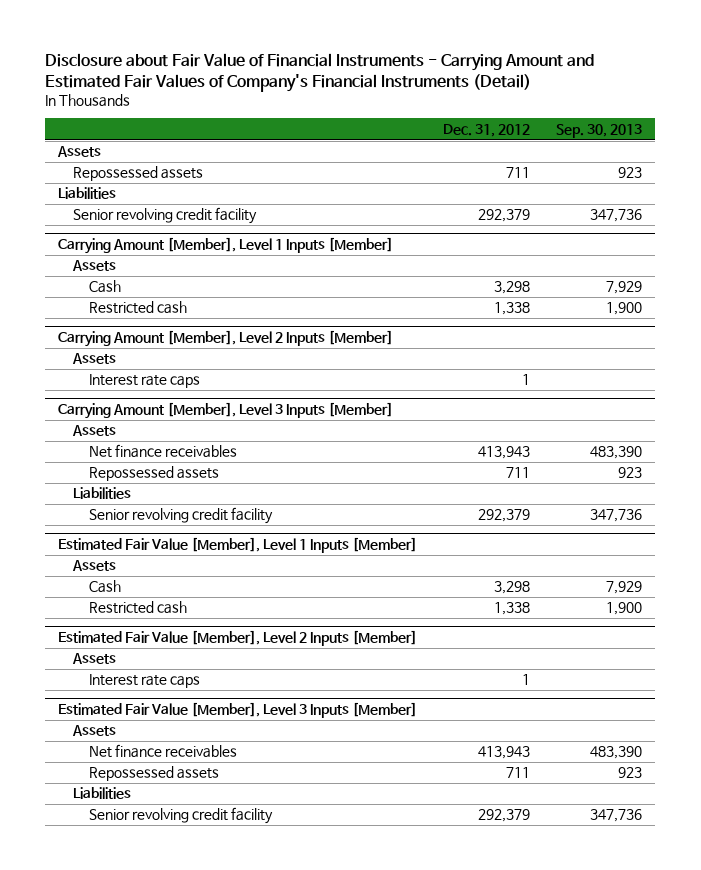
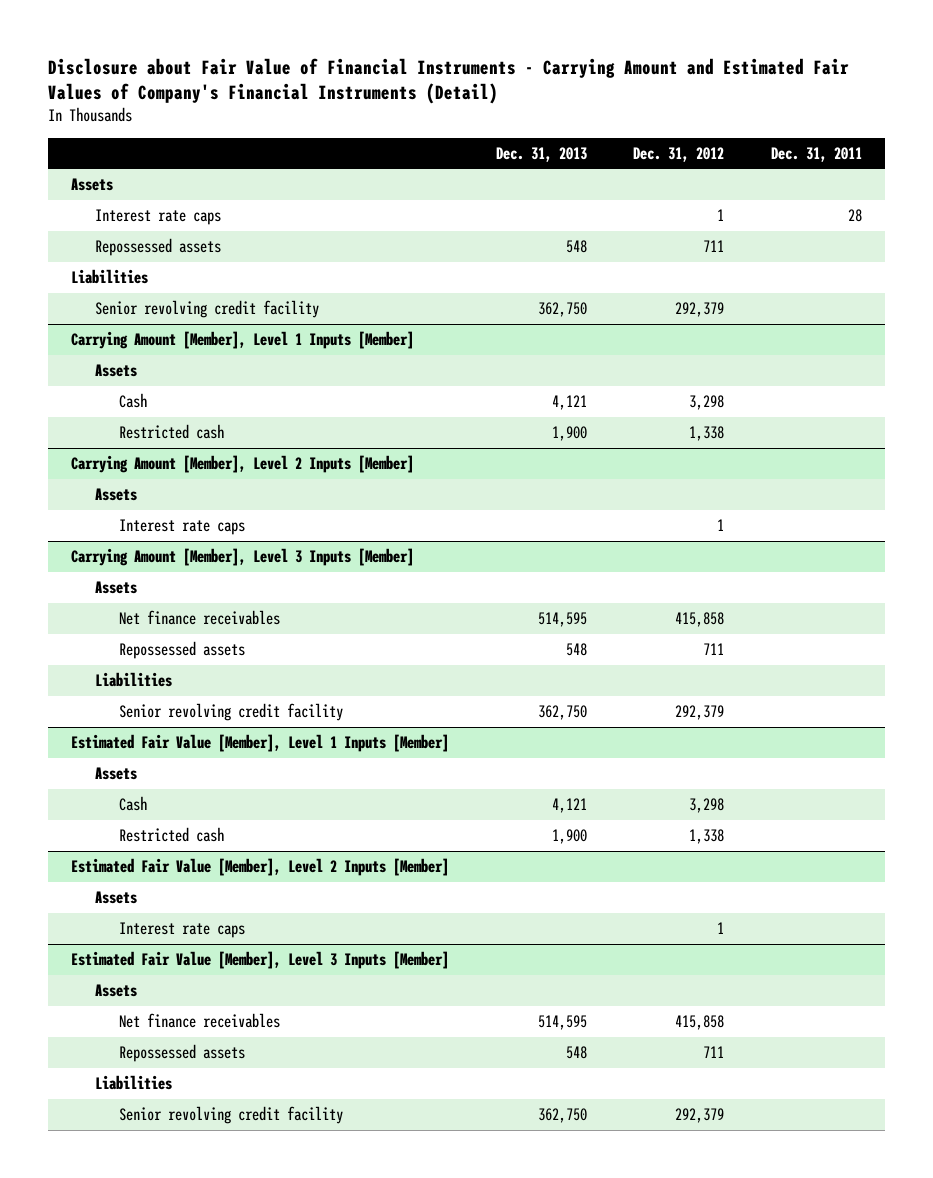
[556,123,643,138] Sep. 30, 2013 -> none
none -> [495,146,587,162] Dec. 31, 2013
none -> [770,146,862,162] Dec. 31, 2011
none -> [95,209,222,226] Interest rate caps
[478,446,531,460] 413,943 -> [675,612,725,628] 415,858
[478,746,531,760] 413,943 -> [675,1015,725,1031] 415,858

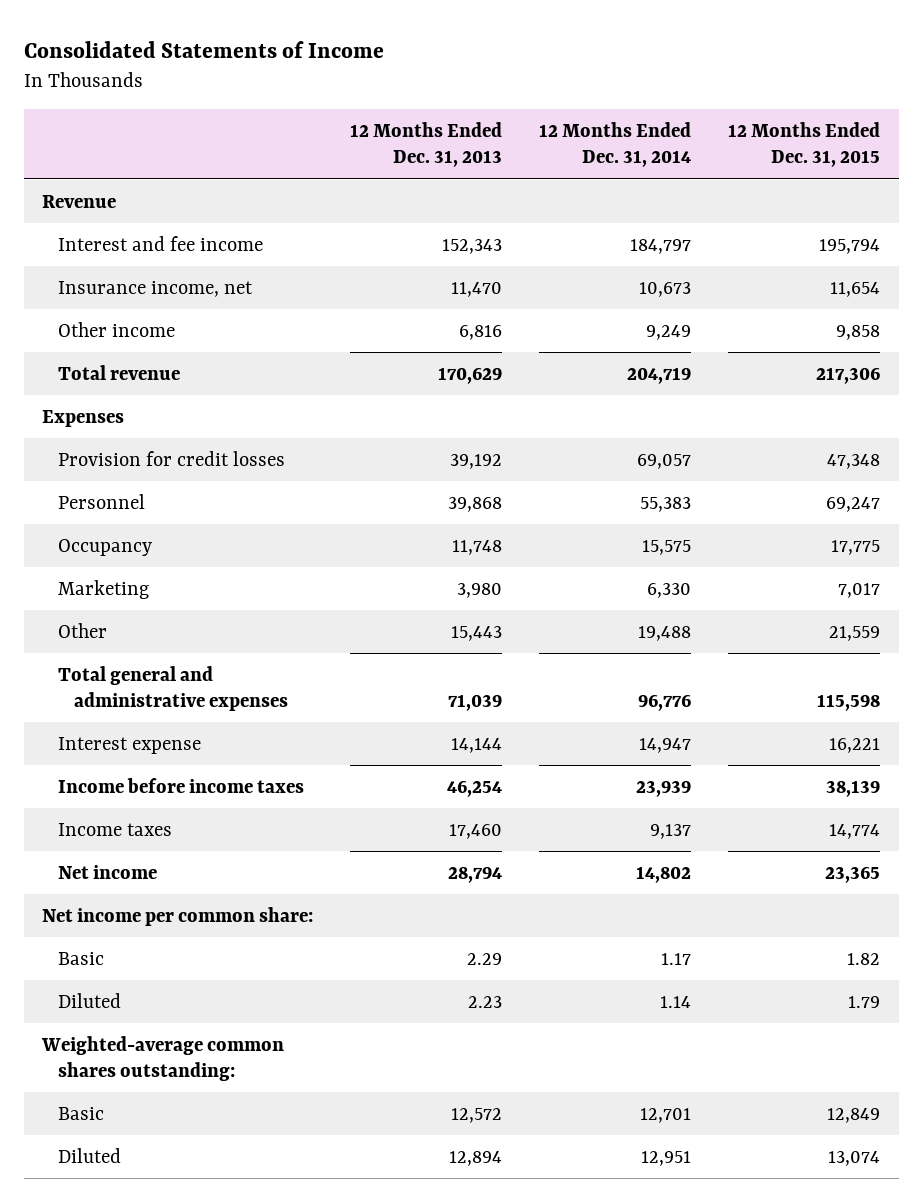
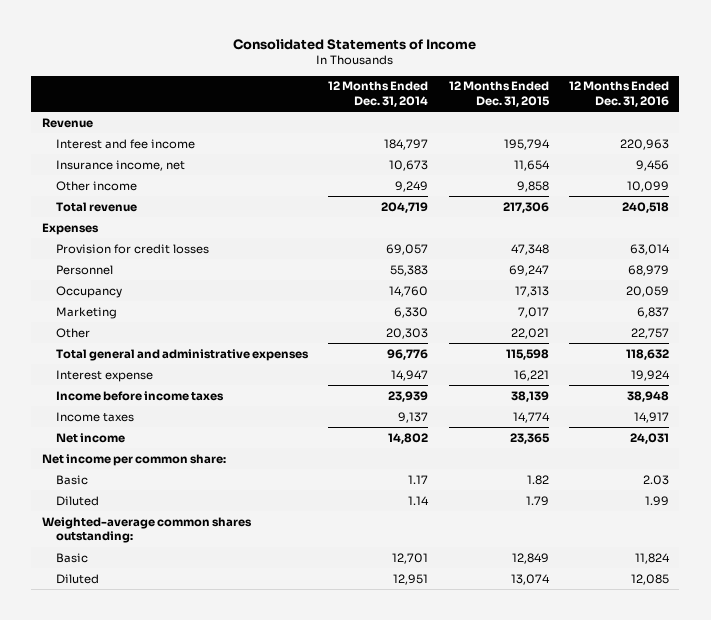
[350,122,503,168] 12 Months Ended Dec. 31, 2013 -> none
none -> [569,81,670,107] 12 Months Ended Dec. 31, 2016
[642,539,692,555] 15,575 -> [389,285,429,297] 14,760
[831,539,881,555] 17,775 -> [514,285,549,297] 17,313
[638,625,692,641] 19,488 -> [386,327,429,339] 20,303
[829,625,881,641] 21,559 -> [510,327,549,339] 22,021

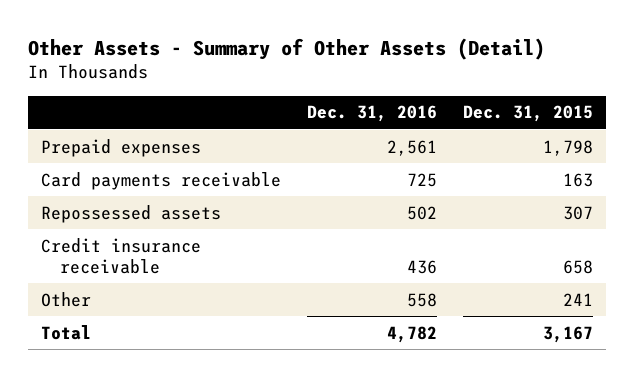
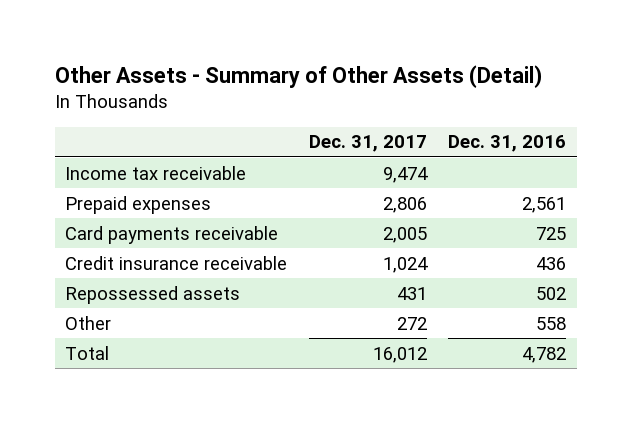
[463,105,594,123] Dec. 31, 2015 -> none
none -> [308,135,427,153] Dec. 31, 2017
none -> [65,165,247,180] Income tax receivable
[41,204,222,223] Repossessed assets -> [65,285,241,304] Repossessed assets

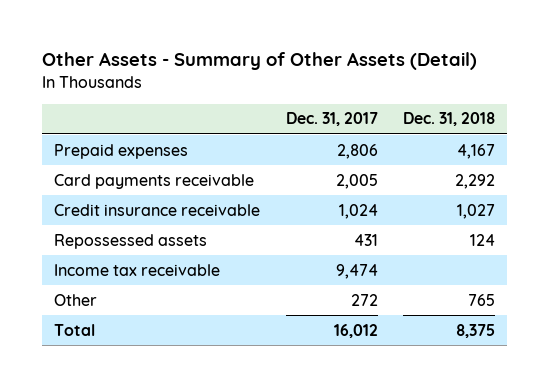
[448,135,567,153] Dec. 31, 2016 -> none
none -> [402,112,495,127] Dec. 31, 2018
[65,165,247,180] Income tax receivable -> [54,263,221,276] Income tax receivable

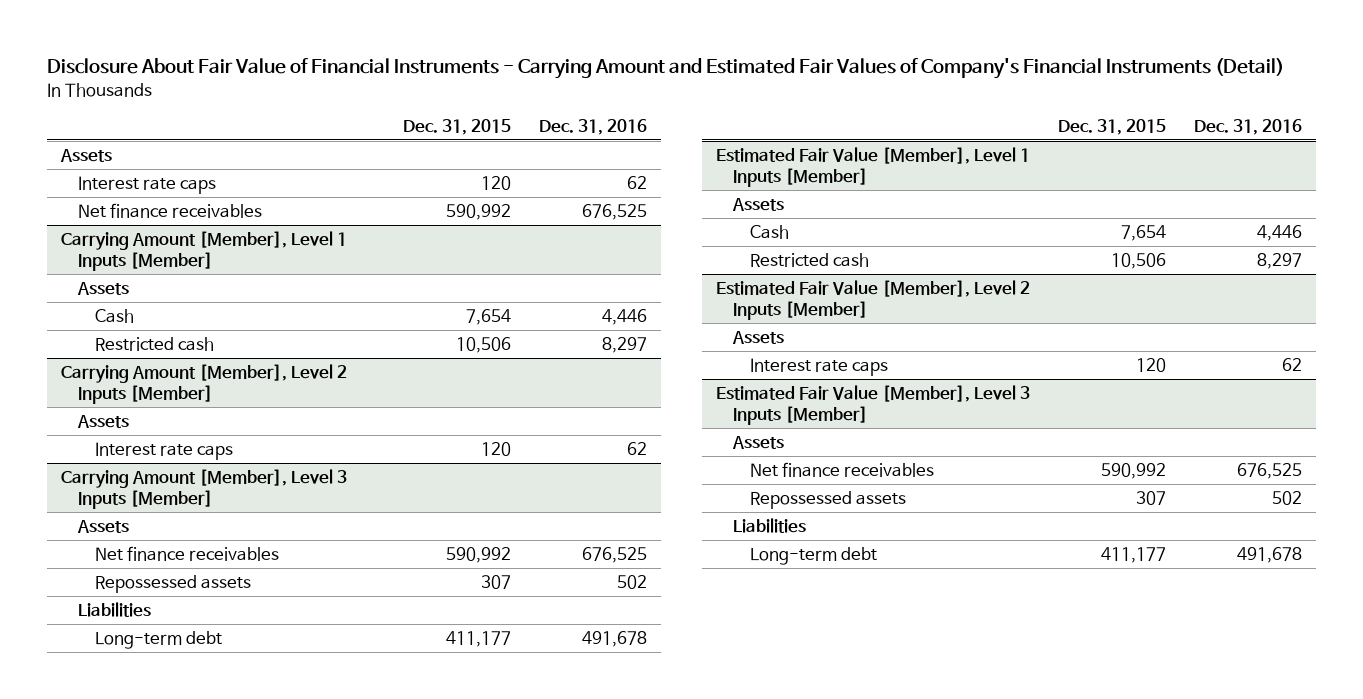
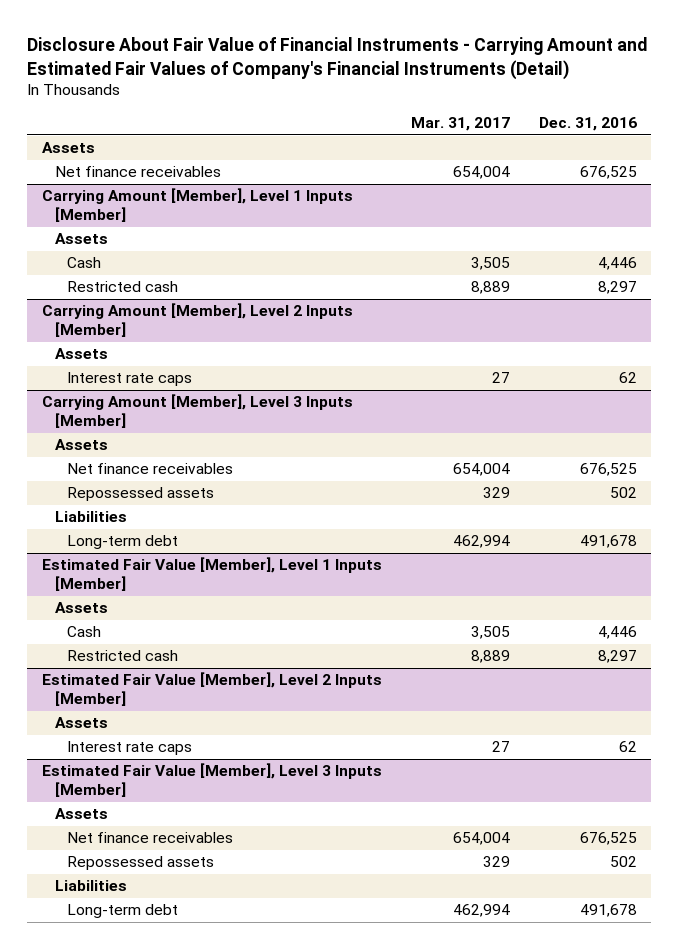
[403,118,512,135] Dec. 31, 2015 -> none
none -> [410,117,510,132] Mar. 31, 2017
[78,175,217,194] Interest rate caps -> none

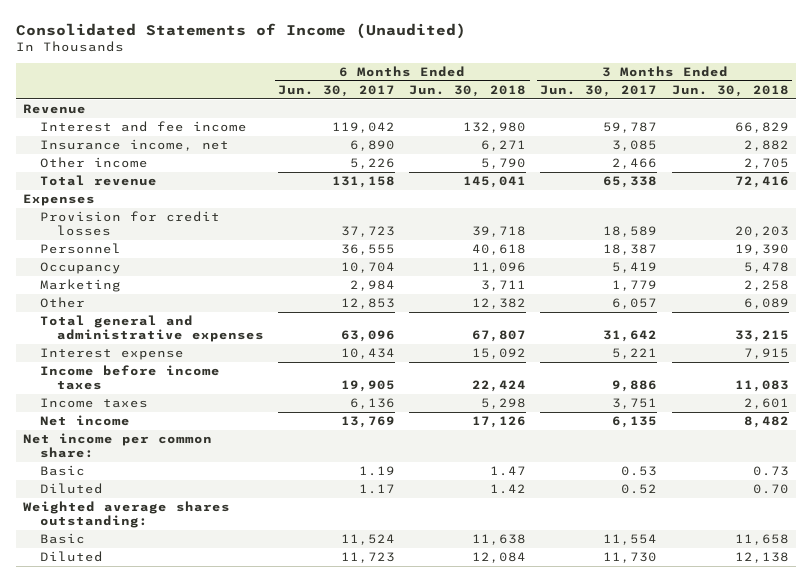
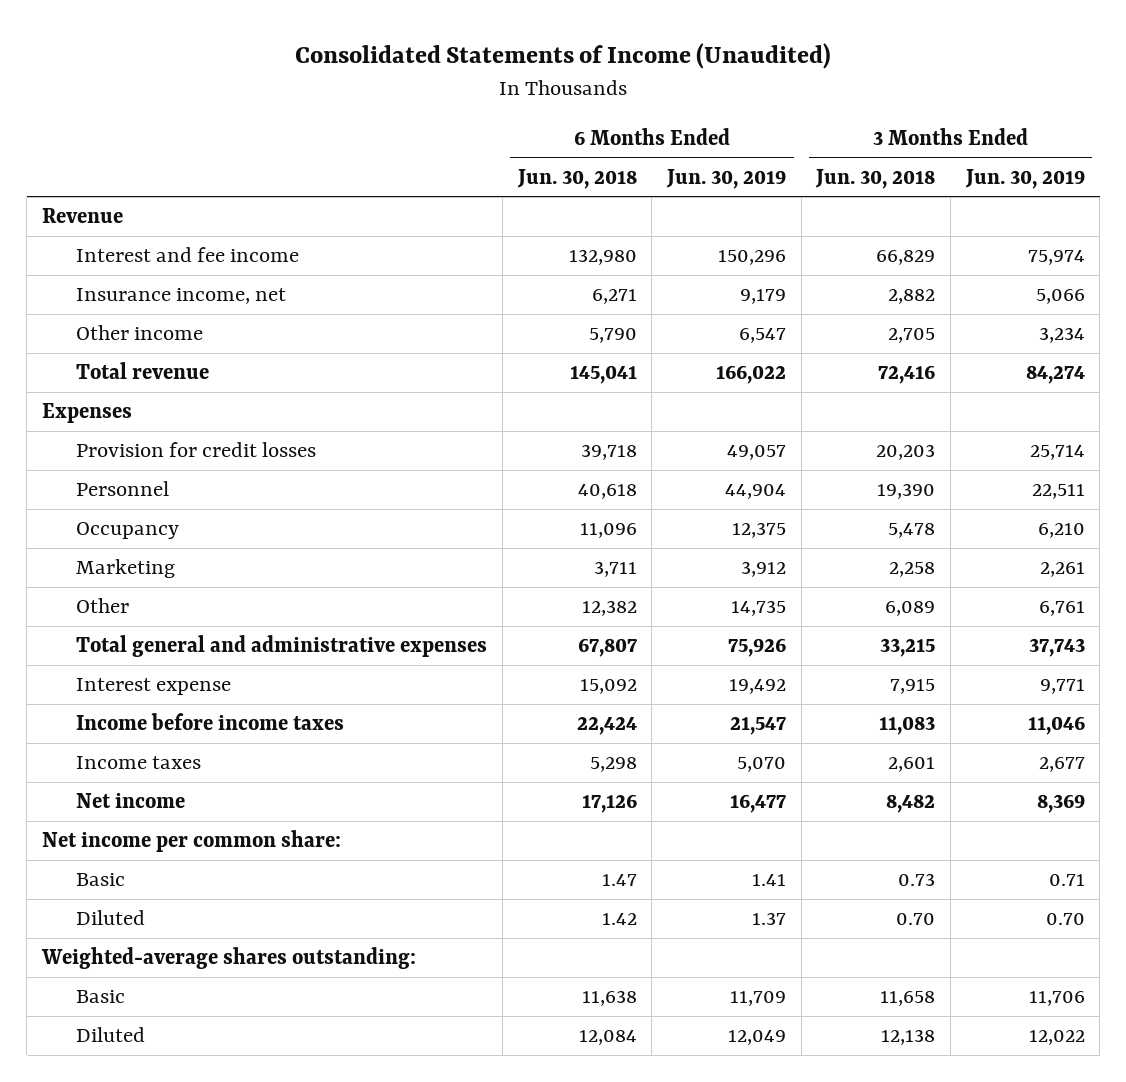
[278,85,396,98] Jun. 30, 2017 -> none
[540,85,658,98] Jun. 30, 2017 -> none
none -> [666,168,787,189] Jun. 30, 2019
none -> [964,168,1085,189] Jun. 30, 2019
[23,501,231,529] Weighted average shares outstanding: -> [40,947,416,970] Weighted-average shares outstanding:

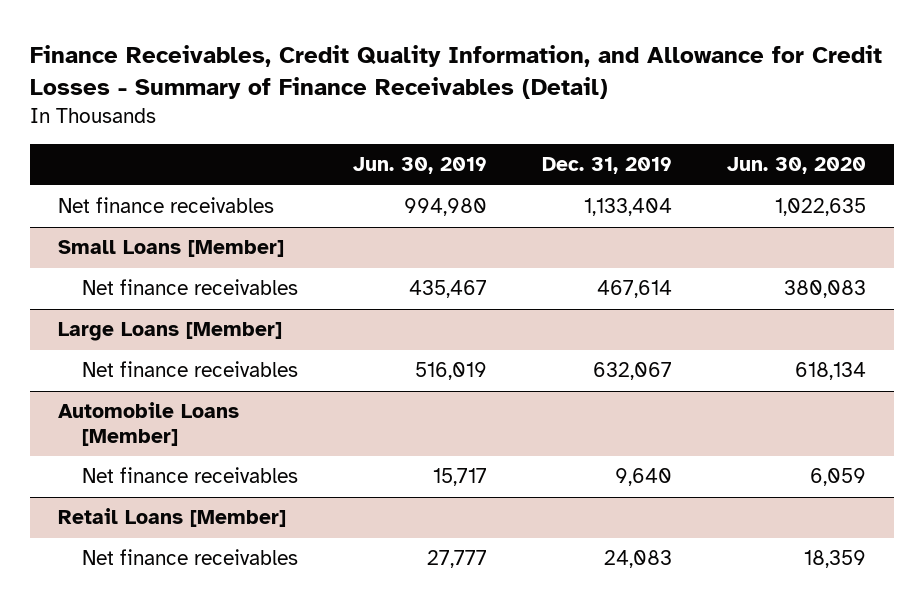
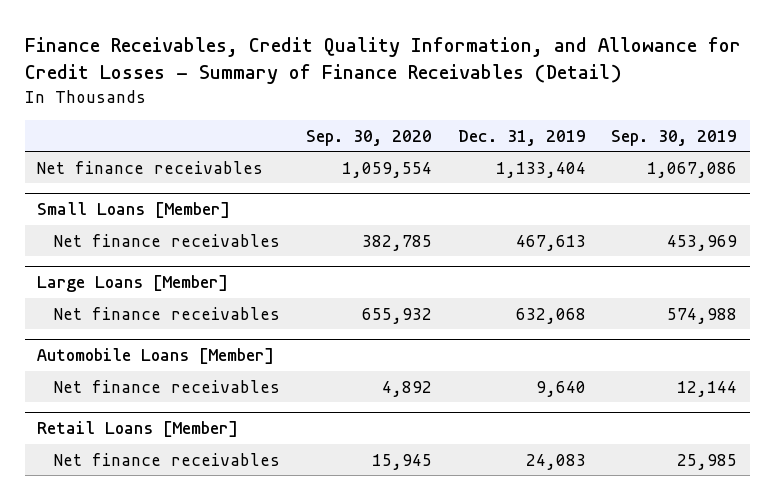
[353,157,488,175] Jun. 30, 2019 -> none
[727,157,867,175] Jun. 30, 2020 -> none
none -> [305,129,432,146] Sep. 30, 2020
none -> [611,129,738,146] Sep. 30, 2019
[597,280,673,299] 467,614 -> [515,234,586,251] 467,613
[593,362,673,381] 632,067 -> [515,307,586,324] 632,068

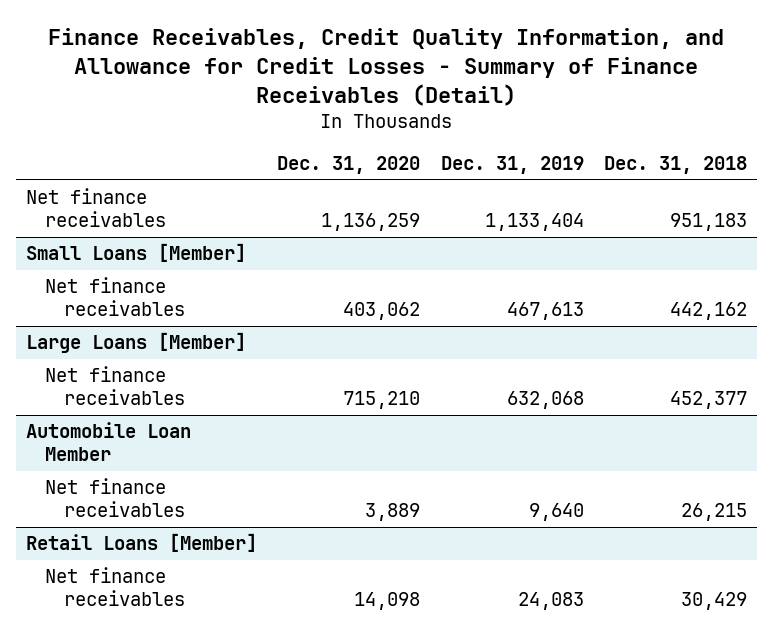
[305,129,432,146] Sep. 30, 2020 -> none
[611,129,738,146] Sep. 30, 2019 -> none
none -> [277,156,421,175] Dec. 31, 2020
none -> [603,156,747,175] Dec. 31, 2018
[37,348,275,365] Automobile Loans [Member] -> [26,422,192,462] Automobile Loan Member

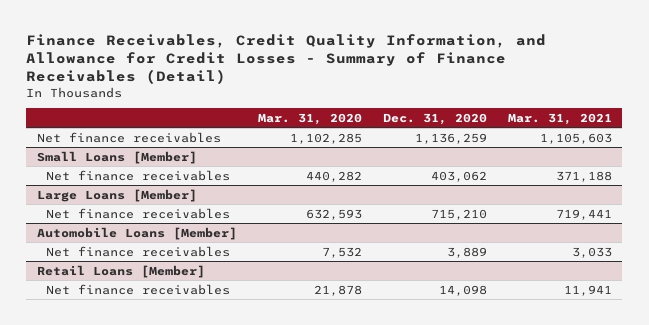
[440,156,584,175] Dec. 31, 2019 -> none
[603,156,747,175] Dec. 31, 2018 -> none
none -> [257,112,362,125] Mar. 31, 2020
none -> [507,112,612,125] Mar. 31, 2021
[26,422,192,462] Automobile Loan Member -> [36,226,237,240] Automobile Loans [Member]

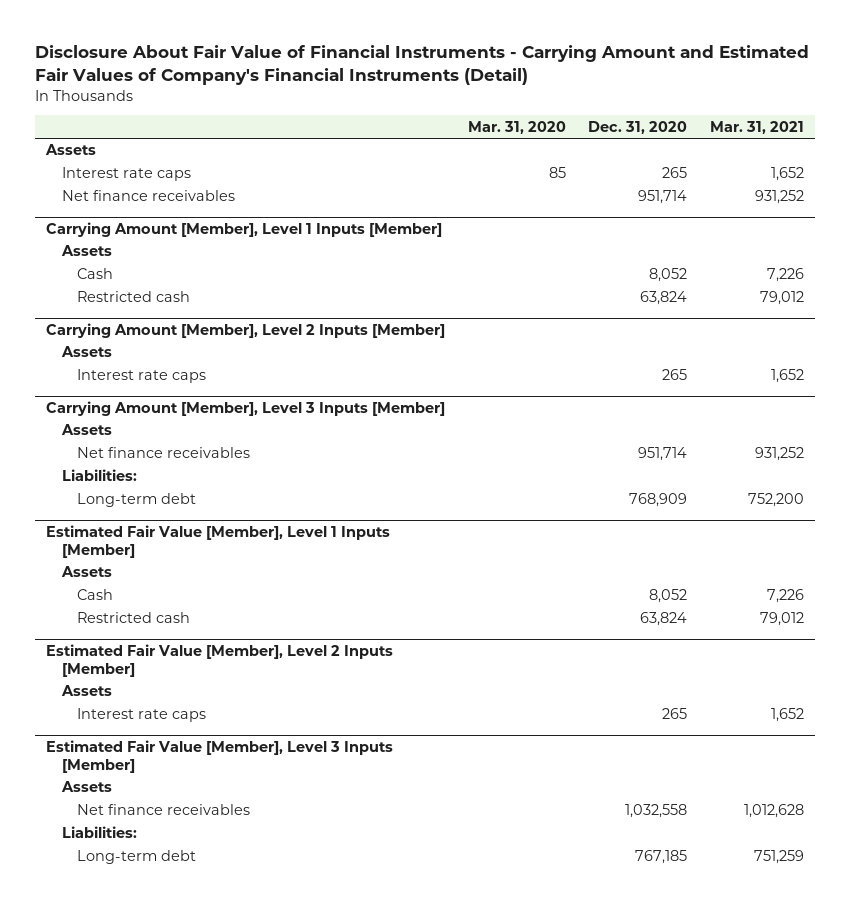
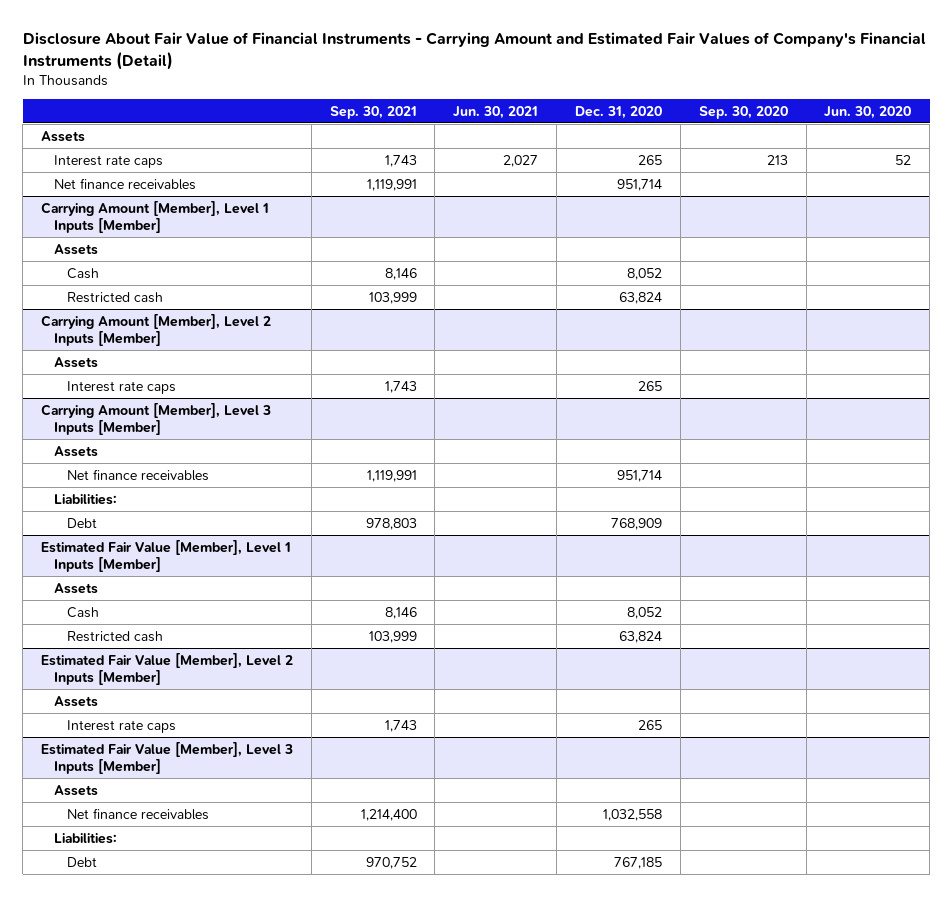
[467,120,566,134] Mar. 31, 2020 -> none
[709,120,804,134] Mar. 31, 2021 -> none
none -> [329,105,417,119] Sep. 30, 2021
none -> [453,105,539,119] Jun. 30, 2021
none -> [698,105,788,119] Sep. 30, 2020
none -> [824,105,912,119] Jun. 30, 2020
[77,493,197,508] Long-term debt -> [67,517,98,528] Debt
[77,850,197,865] Long-term debt -> [67,856,98,867] Debt

